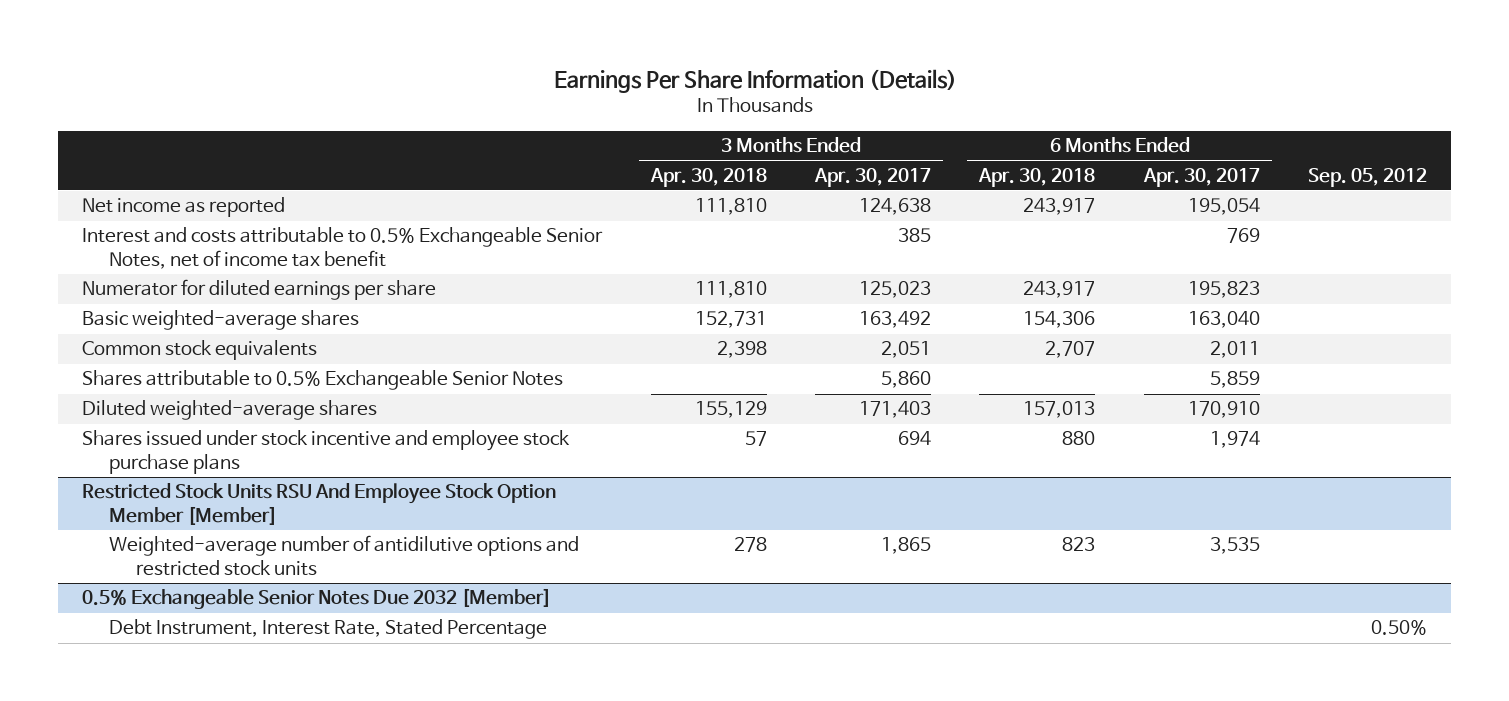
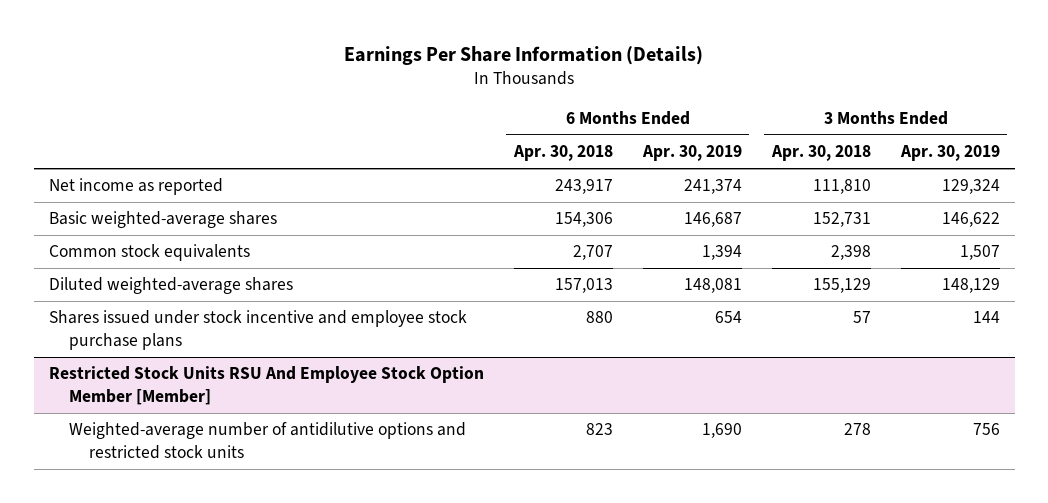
[813,167,931,187] Apr. 30, 2017 -> none
[1142,167,1260,187] Apr. 30, 2017 -> none
[1308,167,1428,187] Sep. 05, 2012 -> none
none -> [641,145,742,162] Apr. 30, 2019
none -> [899,145,1000,162] Apr. 30, 2019
[82,227,604,269] Interest and costs attributable to 0.5% Exchangeable Senior Notes, net of income tax benefit -> none
[82,279,437,301] Numerator for diluted earnings per share -> none
[82,370,564,391] Shares attributable to 0.5% Exchangeable Senior Notes -> none
[82,588,552,610] 0.5% Exchangeable Senior Notes Due 2032 [Member] -> none
[109,619,548,640] Debt Instrument, Interest Rate, Stated Percentage -> none

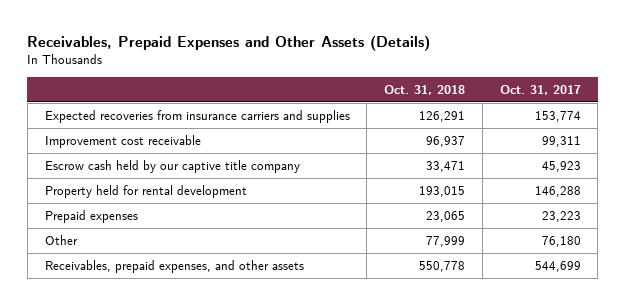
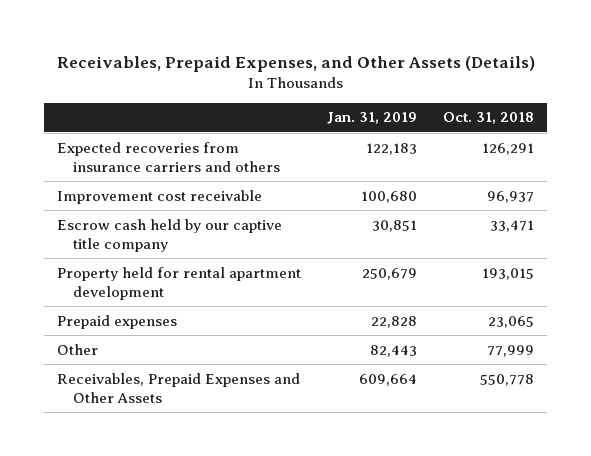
[27,35,431,52] Receivables, Prepaid Expenses and Other Assets (Details) -> [56,55,535,72] Receivables, Prepaid Expenses, and Other Assets (Details)
[499,84,581,95] Oct. 31, 2017 -> none
none -> [327,112,418,125] Jan. 31, 2019
[44,109,350,123] Expected recoveries from insurance carriers and supplies -> [57,141,281,172] Expected recoveries from insurance carriers and others
[44,184,247,198] Property held for rental development -> [57,266,302,300] Property held for rental apartment development
[44,259,304,273] Receivables, prepaid expenses, and other assets -> [57,372,301,403] Receivables, Prepaid Expenses and Other Assets

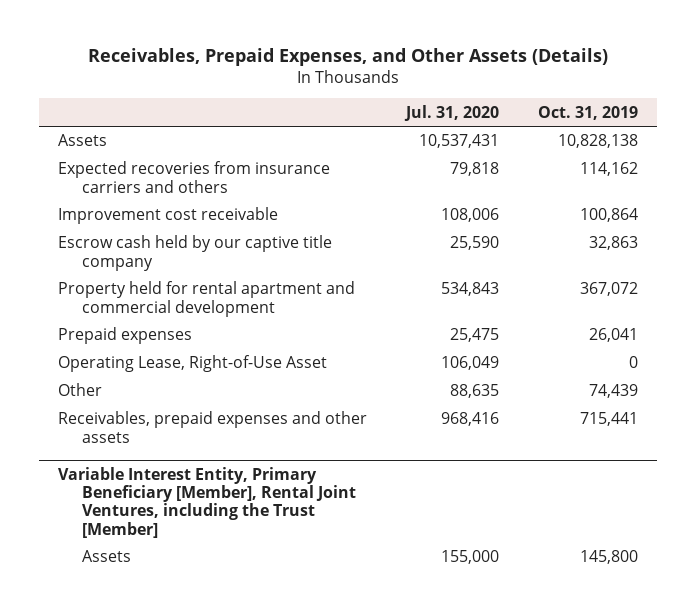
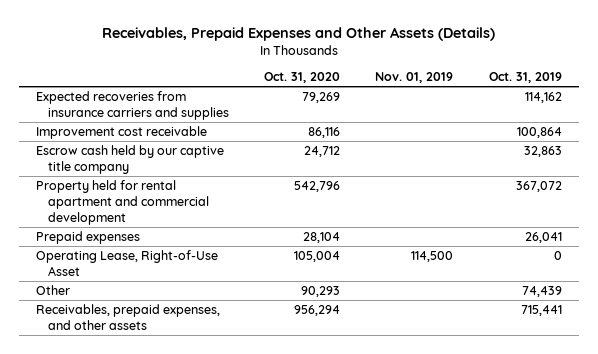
[87,48,608,67] Receivables, Prepaid Expenses, and Other Assets (Details) -> [101,26,495,41] Receivables, Prepaid Expenses and Other Assets (Details)
[403,104,499,121] Jul. 31, 2020 -> none
none -> [264,72,341,84] Oct. 31, 2020
none -> [375,72,454,84] Nov. 01, 2019
[57,134,107,147] Assets -> none
[57,161,330,193] Expected recoveries from insurance carriers and others -> [36,90,230,120] Expected recoveries from insurance carriers and supplies
[57,466,356,538] Variable Interest Entity, Primary Beneficiary [Member], Rental Joint Ventures, including the Trust [Member] -> none
[81,550,131,563] Assets -> none
[57,411,367,443] Receivables, prepaid expenses and other assets -> [36,303,221,330] Receivables, prepaid expenses, and other assets

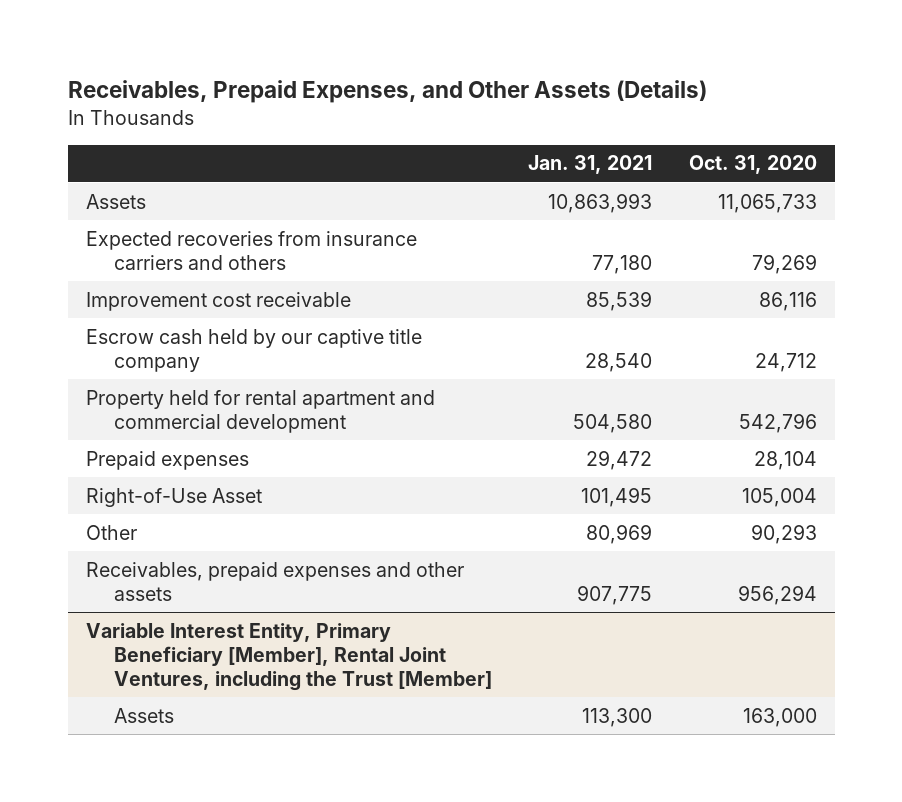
[101,26,495,41] Receivables, Prepaid Expenses and Other Assets (Details) -> [67,80,707,104] Receivables, Prepaid Expenses, and Other Assets (Details)
[375,72,454,84] Nov. 01, 2019 -> none
[488,72,562,84] Oct. 31, 2019 -> none
none -> [528,155,653,175] Jan. 31, 2021
none -> [85,193,146,209] Assets
[36,90,230,120] Expected recoveries from insurance carriers and supplies -> [85,230,417,270] Expected recoveries from insurance carriers and others
[36,249,219,276] Operating Lease, Right-of-Use Asset -> [85,487,262,507] Right-of-Use Asset
[36,303,221,330] Receivables, prepaid expenses, and other assets -> [85,561,464,601] Receivables, prepaid expenses and other assets
none -> [85,622,492,691] Variable Interest Entity, Primary Beneficiary [Member], Rental Joint Ventures, including the Trust [Member]
none -> [113,707,174,723] Assets

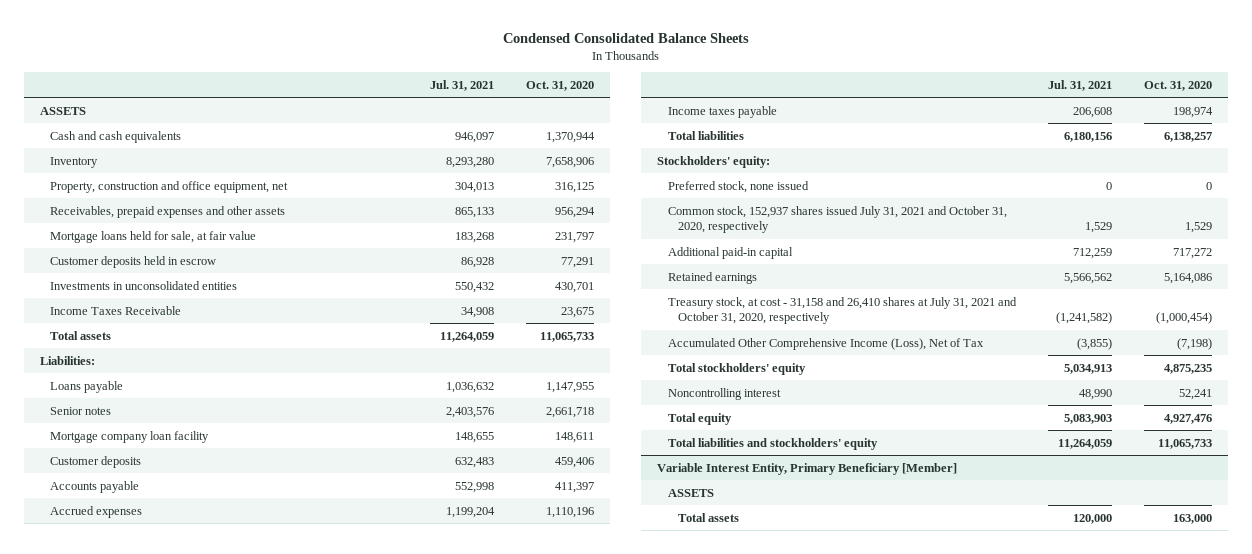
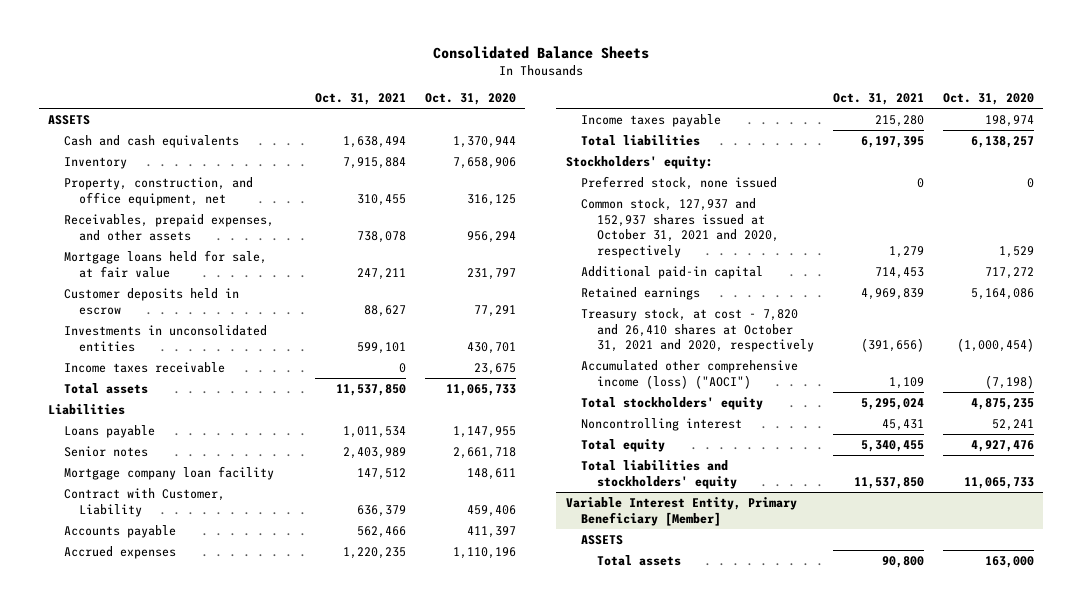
[502,32,749,43] Condensed Consolidated Balance Sheets -> [432,46,649,60] Consolidated Balance Sheets
[430,79,495,91] Jul. 31, 2021 -> none
none -> [315,93,407,106] Oct. 31, 2021
[50,180,289,193] Property, construction and office equipment, net -> [63,176,253,206] Property, construction, and office equipment, net
[50,205,286,218] Receivables, prepaid expenses and other assets -> [63,213,274,241] Receivables, prepaid expenses, and other assets
[50,305,182,315] Income Taxes Receivable -> [63,361,225,373] Income taxes receivable
[39,355,95,365] Liabilities: -> [48,403,126,415] Liabilities
[50,455,142,468] Customer deposits -> [63,487,225,517] Contract with Customer, Liability
[667,205,1007,234] Common stock, 152,937 shares issued July 31, 2021 and October 31, 2020, respectively -> [581,197,779,258] Common stock, 127,937 and 152,937 shares issued at October 31, 2021 and 2020, respectively
[667,296,1017,325] Treasury stock, at cost - 31,158 and 26,410 shares at July 31, 2021 and October 31, 2020, respectively -> [581,307,814,353] Treasury stock, at cost - 7,820 and 26,410 shares at October 31, 2021 and 2020, respectively
[667,337,984,350] Accumulated Other Comprehensive Income (Loss), Net of Tax -> [581,359,799,389] Accumulated other comprehensive income (loss) ("AOCI")

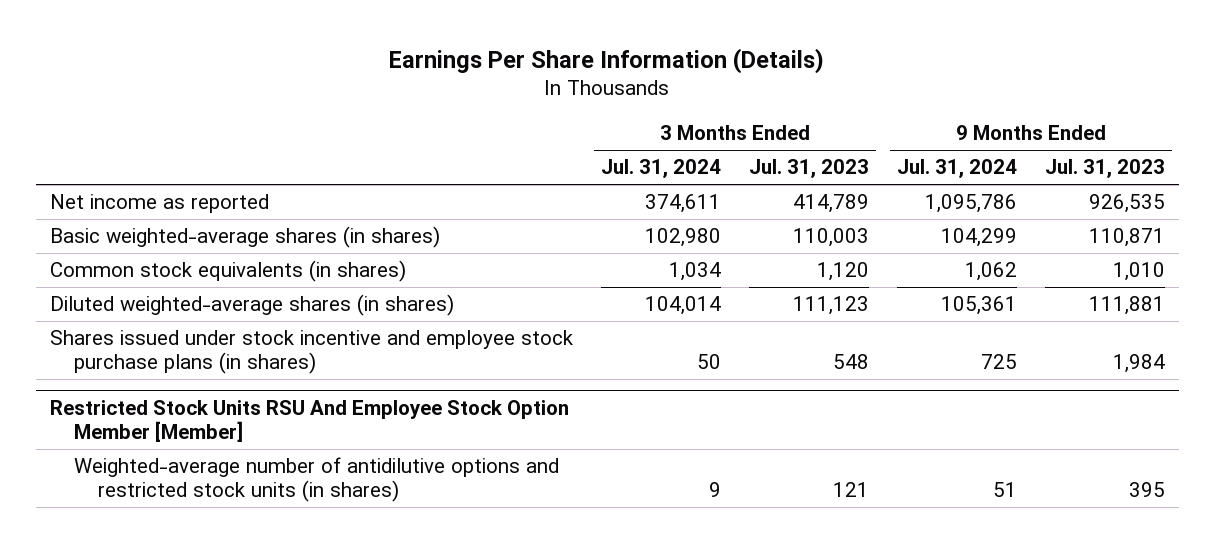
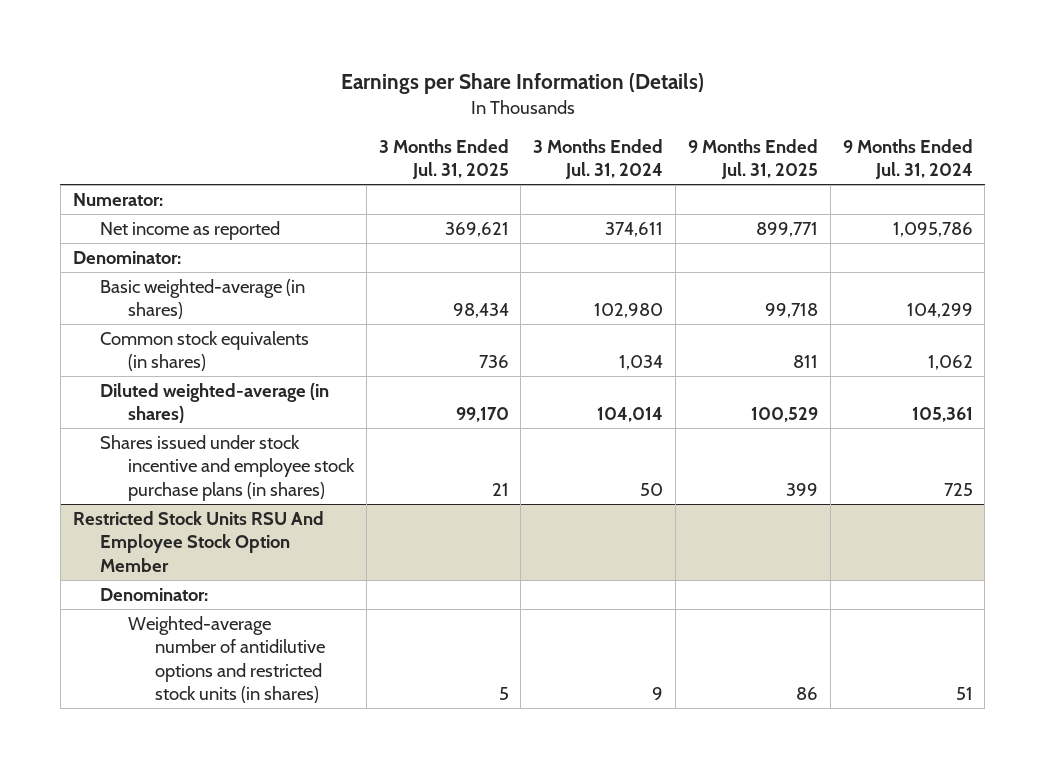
[389,47,825,74] Earnings Per Share Information (Details) -> [340,72,704,94] Earnings per Share Information (Details)
[748,159,869,179] Jul. 31, 2023 -> none
[1044,159,1165,179] Jul. 31, 2023 -> none
none -> [378,139,509,180] 3 Months Ended Jul. 31, 2025
none -> [687,139,818,180] 9 Months Ended Jul. 31, 2025
none -> [72,192,163,206] Numerator:
none -> [72,250,181,264] Denominator:
[49,226,440,249] Basic weighted-average shares (in shares) -> [100,278,306,320] Basic weighted-average (in shares)
[49,294,454,317] Diluted weighted-average shares (in shares) -> [100,382,330,424] Diluted weighted-average (in shares)
[49,400,569,443] Restricted Stock Units RSU And Employee Stock Option Member [Member] -> [72,510,324,572] Restricted Stock Units RSU And Employee Stock Option Member
none -> [100,587,209,601] Denominator:

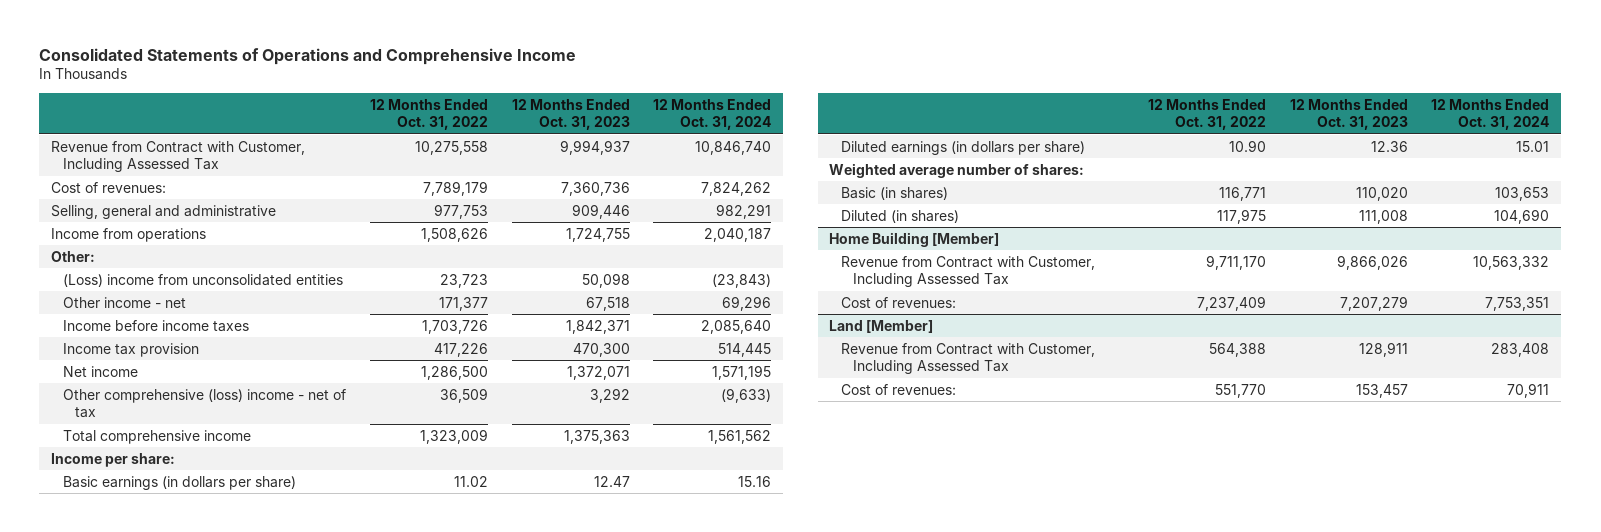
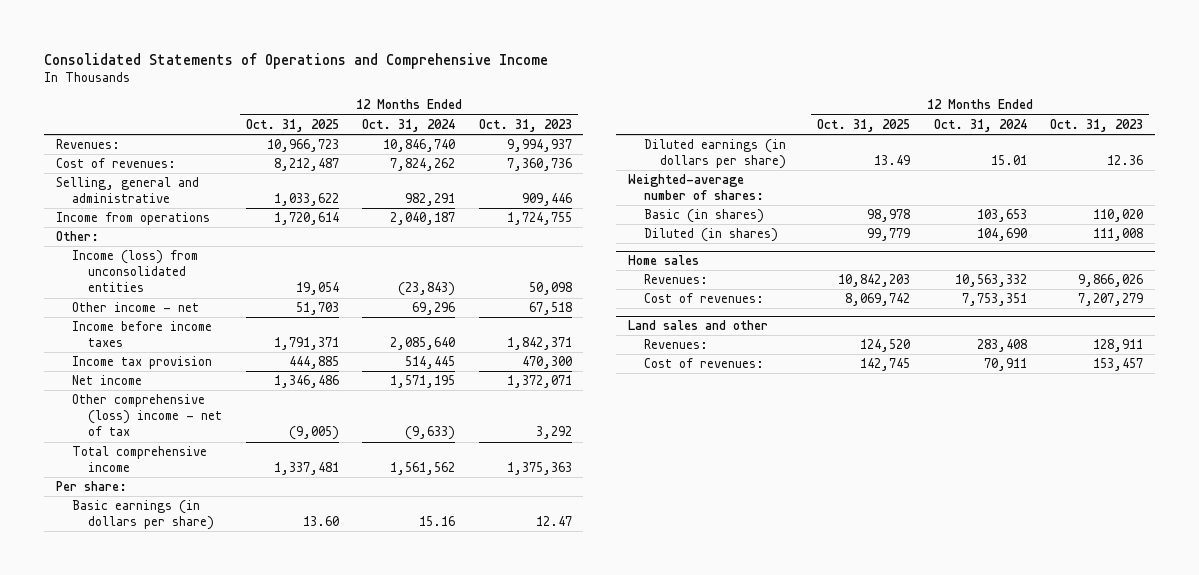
[369,98,488,131] 12 Months Ended Oct. 31, 2022 -> none
none -> [245,118,339,132] Oct. 31, 2025
[51,140,306,172] Revenue from Contract with Customer, Including Assessed Tax -> [56,139,121,150] Revenues:
[63,273,344,287] (Loss) income from unconsolidated entities -> [72,250,199,293] Income (loss) from unconsolidated entities
[51,452,176,467] Income per share: -> [56,481,128,492] Per share:
[829,162,1085,178] Weighted average number of shares: -> [627,174,764,201] Weighted-average number of shares:
[829,231,1000,247] Home Building [Member] -> [627,255,699,266] Home sales
[841,255,1096,287] Revenue from Contract with Customer, Including Assessed Tax -> [643,274,708,285] Revenues:
[829,319,934,333] Land [Member] -> [627,320,768,331] Land sales and other
[841,342,1096,374] Revenue from Contract with Customer, Including Assessed Tax -> [643,339,708,350] Revenues:

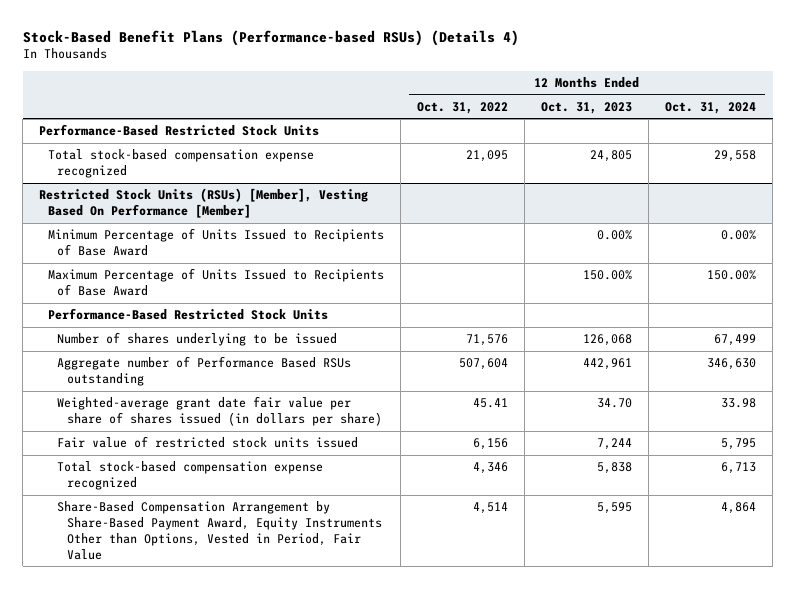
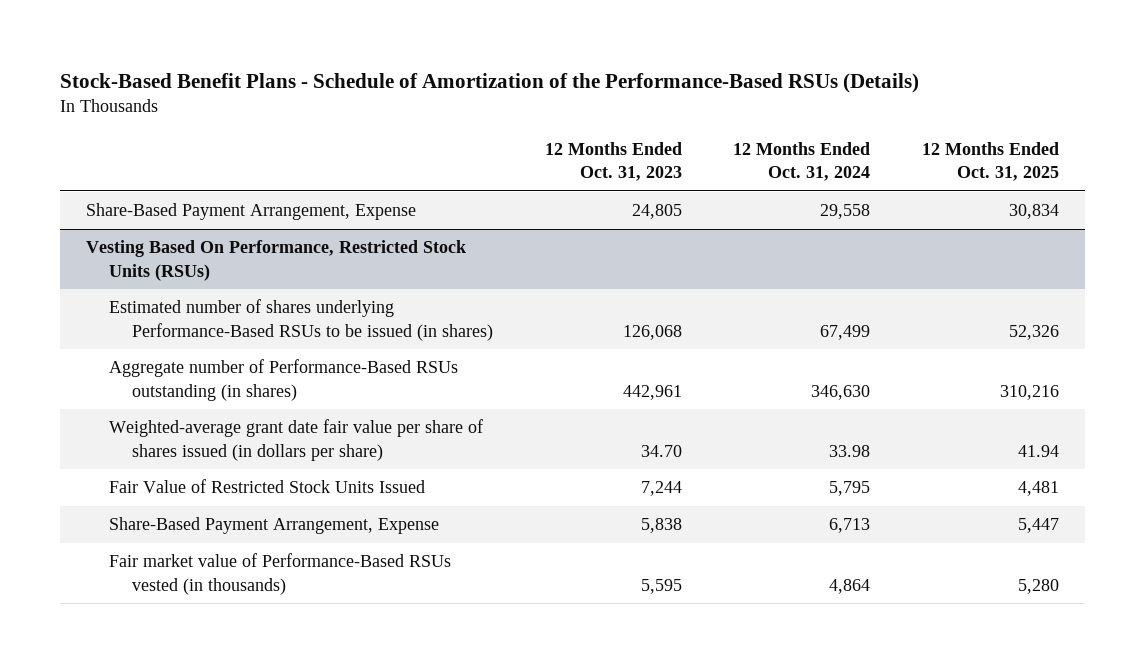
[22,29,519,46] Stock-Based Benefit Plans (Performance-based RSUs) (Details 4) -> [59,72,919,93] Stock-Based Benefit Plans - Schedule of Amortization of the Performance-Based RSUs (Details)
[417,101,509,114] Oct. 31, 2022 -> none
none -> [921,141,1059,182] 12 Months Ended Oct. 31, 2025
[39,124,320,137] Performance-Based Restricted Stock Units -> none
[48,228,385,257] Minimum Percentage of Units Issued to Recipients of Base Award -> none
[48,268,385,297] Maximum Percentage of Units Issued to Recipients of Base Award -> none
[48,308,329,321] Performance-Based Restricted Stock Units -> none
[48,149,315,179] Total stock-based compensation expense recognized -> [85,203,416,221] Share-Based Payment Arrangement, Expense
[39,188,369,219] Restricted Stock Units (RSUs) [Member], Vesting Based On Performance [Member] -> [85,240,466,281] Vesting Based On Performance, Restricted Stock Units (RSUs)
[57,332,338,347] Number of shares underlying to be issued -> [108,299,494,341] Estimated number of shares underlying Performance-Based RSUs to be issued (in shares)
[57,356,352,387] Aggregate number of Performance Based RSUs outstanding -> [108,359,458,401] Aggregate number of Performance-Based RSUs outstanding (in shares)
[57,436,359,449] Fair value of restricted stock units issued -> [108,479,425,494] Fair Value of Restricted Stock Units Issued
[57,461,324,491] Total stock-based compensation expense recognized -> [108,517,439,535] Share-Based Payment Arrangement, Expense
[57,501,382,560] Share-Based Compensation Arrangement by Share-Based Payment Award, Equity Instruments Other than Options, Vested in Period, Fair Value -> [108,553,451,595] Fair market value of Performance-Based RSUs vested (in thousands)

